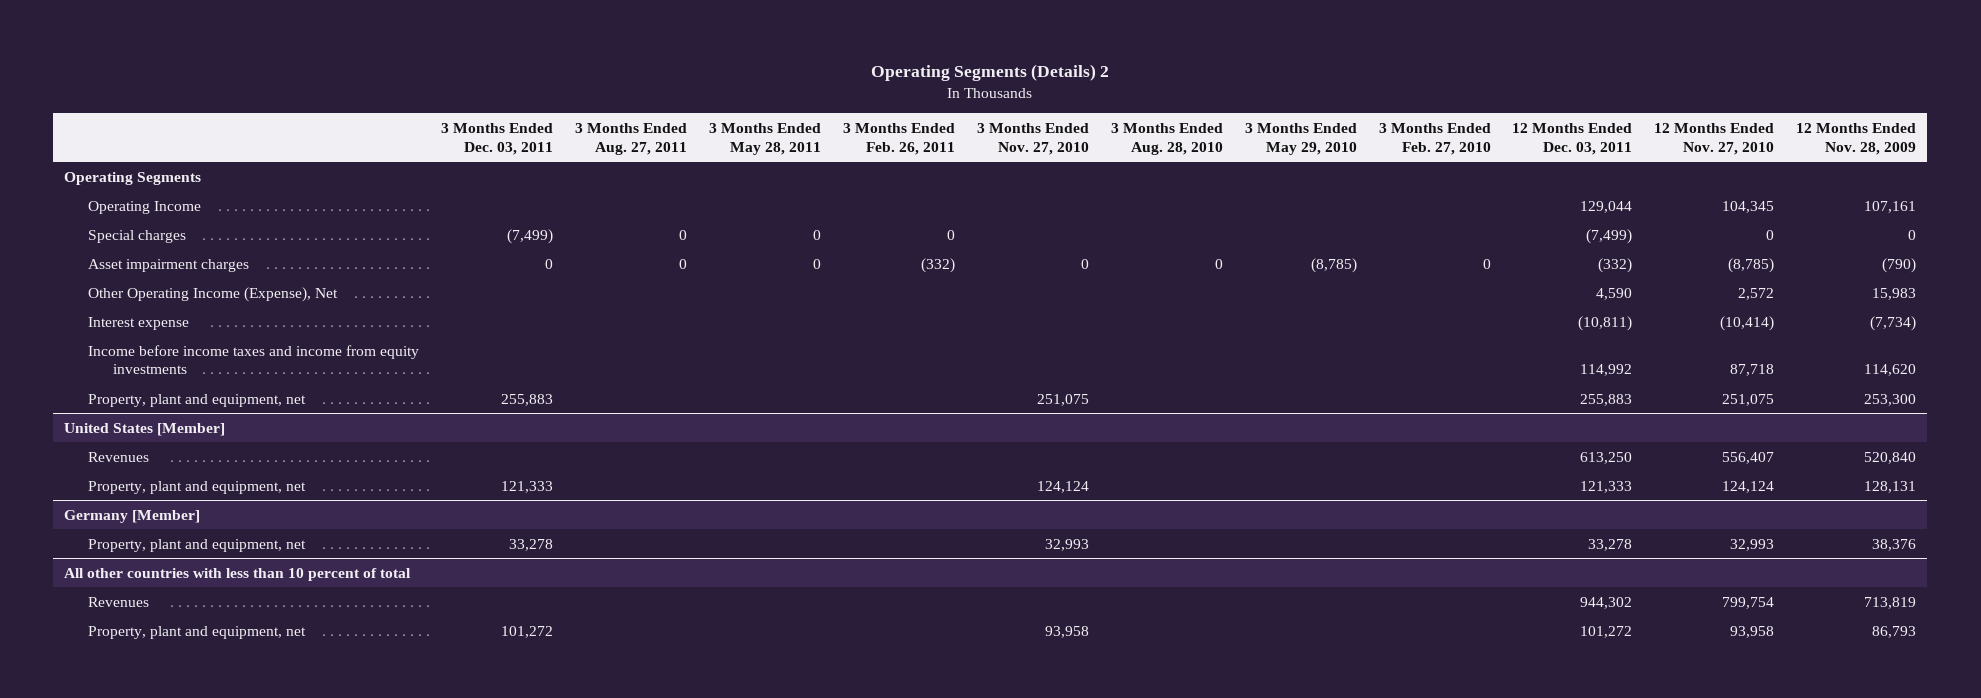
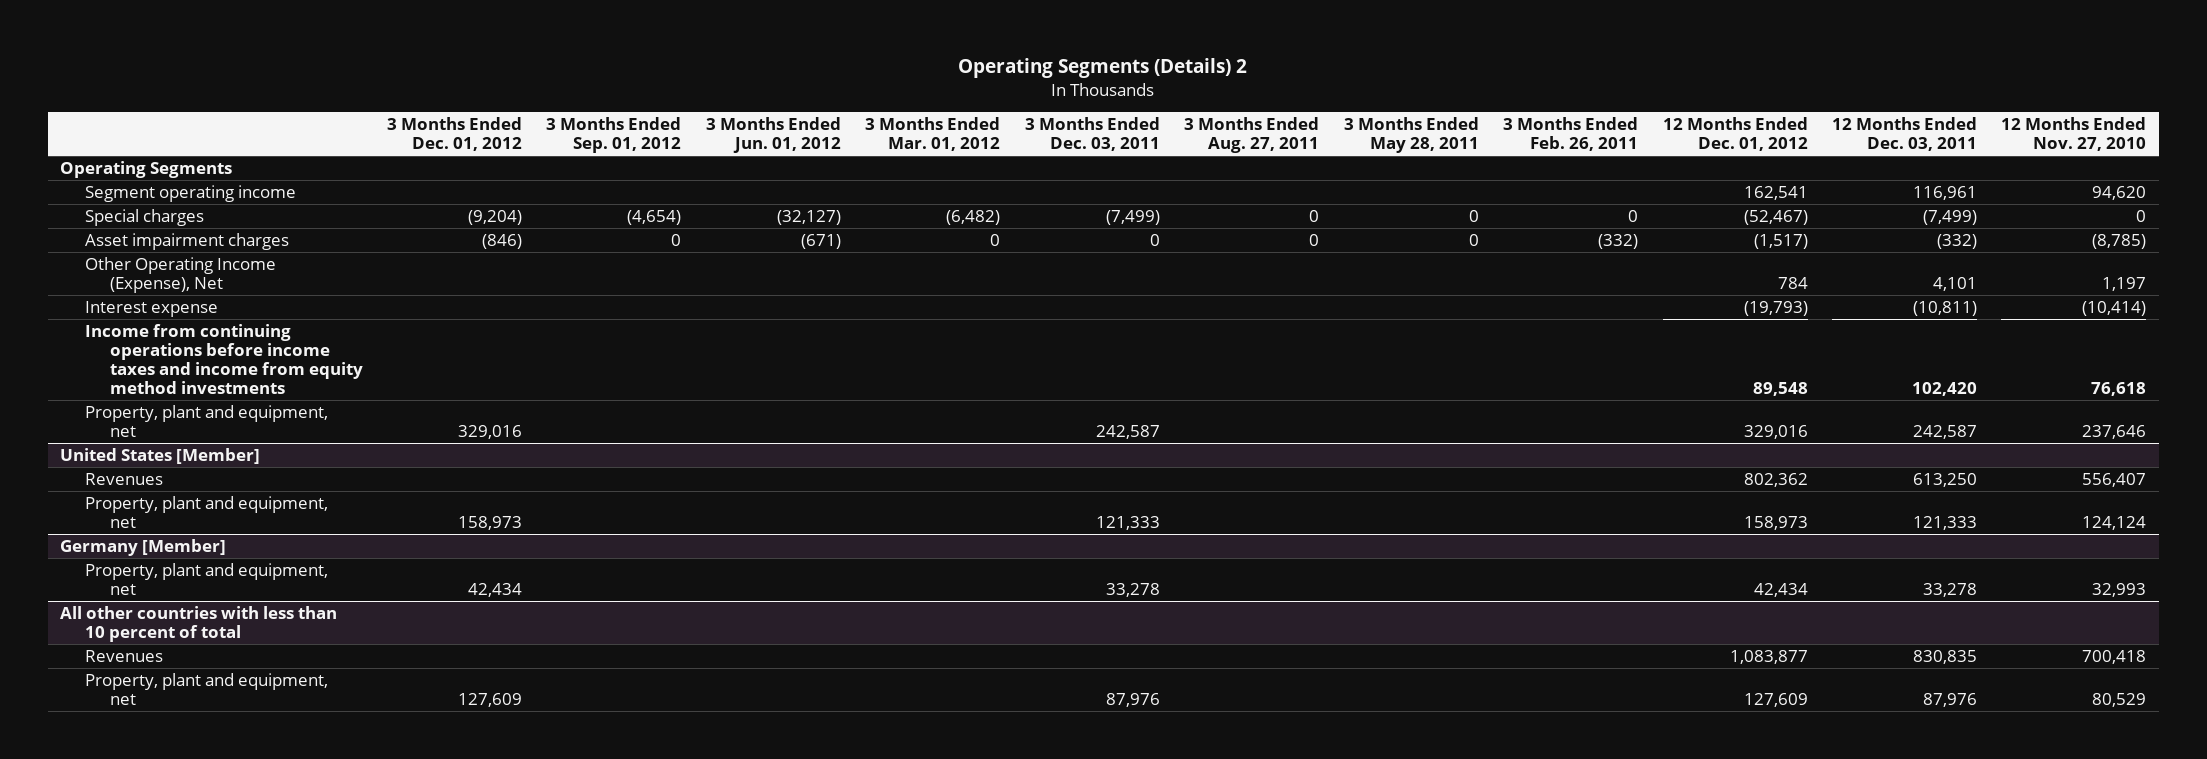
[976,123,1089,155] 3 Months Ended Nov. 27, 2010 -> none
[1110,123,1223,155] 3 Months Ended Aug. 28, 2010 -> none
[1244,123,1357,155] 3 Months Ended May 29, 2010 -> none
[1378,123,1491,155] 3 Months Ended Feb. 27, 2010 -> none
[1796,123,1917,155] 12 Months Ended Nov. 28, 2009 -> none
none -> [387,116,523,151] 3 Months Ended Dec. 01, 2012
none -> [546,116,682,153] 3 Months Ended Sep. 01, 2012
none -> [705,116,841,153] 3 Months Ended Jun. 01, 2012
none -> [865,116,1001,151] 3 Months Ended Mar. 01, 2012
none -> [1662,116,1808,151] 12 Months Ended Dec. 01, 2012
[88,200,202,214] Operating Income -> [84,184,296,202] Segment operating income
[1580,200,1633,213] 129,044 -> [1913,185,1978,200] 116,961
[1722,200,1775,213] 104,345 -> [2092,185,2147,200] 94,620
[1596,287,1633,300] 4,590 -> [1933,276,1978,291] 4,101
[1738,287,1775,300] 2,572 -> [2102,276,2147,291] 1,197
[88,344,420,375] Income before income taxes and income from equity investments -> [84,323,363,395] Income from continuing operations before income taxes and income from equity method investments
[1580,364,1633,377] 114,992 -> [1912,382,1978,397] 102,420
[1730,364,1775,377] 87,718 -> [2091,382,2147,397] 76,618
[501,393,554,406] 255,883 -> [1095,424,1160,439] 242,587
[1580,393,1633,406] 255,883 -> [1913,424,1978,439] 242,587
[1722,393,1775,406] 251,075 -> [2082,424,2147,439] 237,646
[1580,596,1633,609] 944,302 -> [1913,649,1978,664] 830,835
[1722,596,1775,609] 799,754 -> [2082,649,2147,664] 700,418
[501,625,554,638] 101,272 -> [1105,692,1160,707] 87,976
[1580,625,1633,638] 101,272 -> [1923,692,1978,707] 87,976
[1730,625,1775,638] 93,958 -> [2092,692,2147,707] 80,529

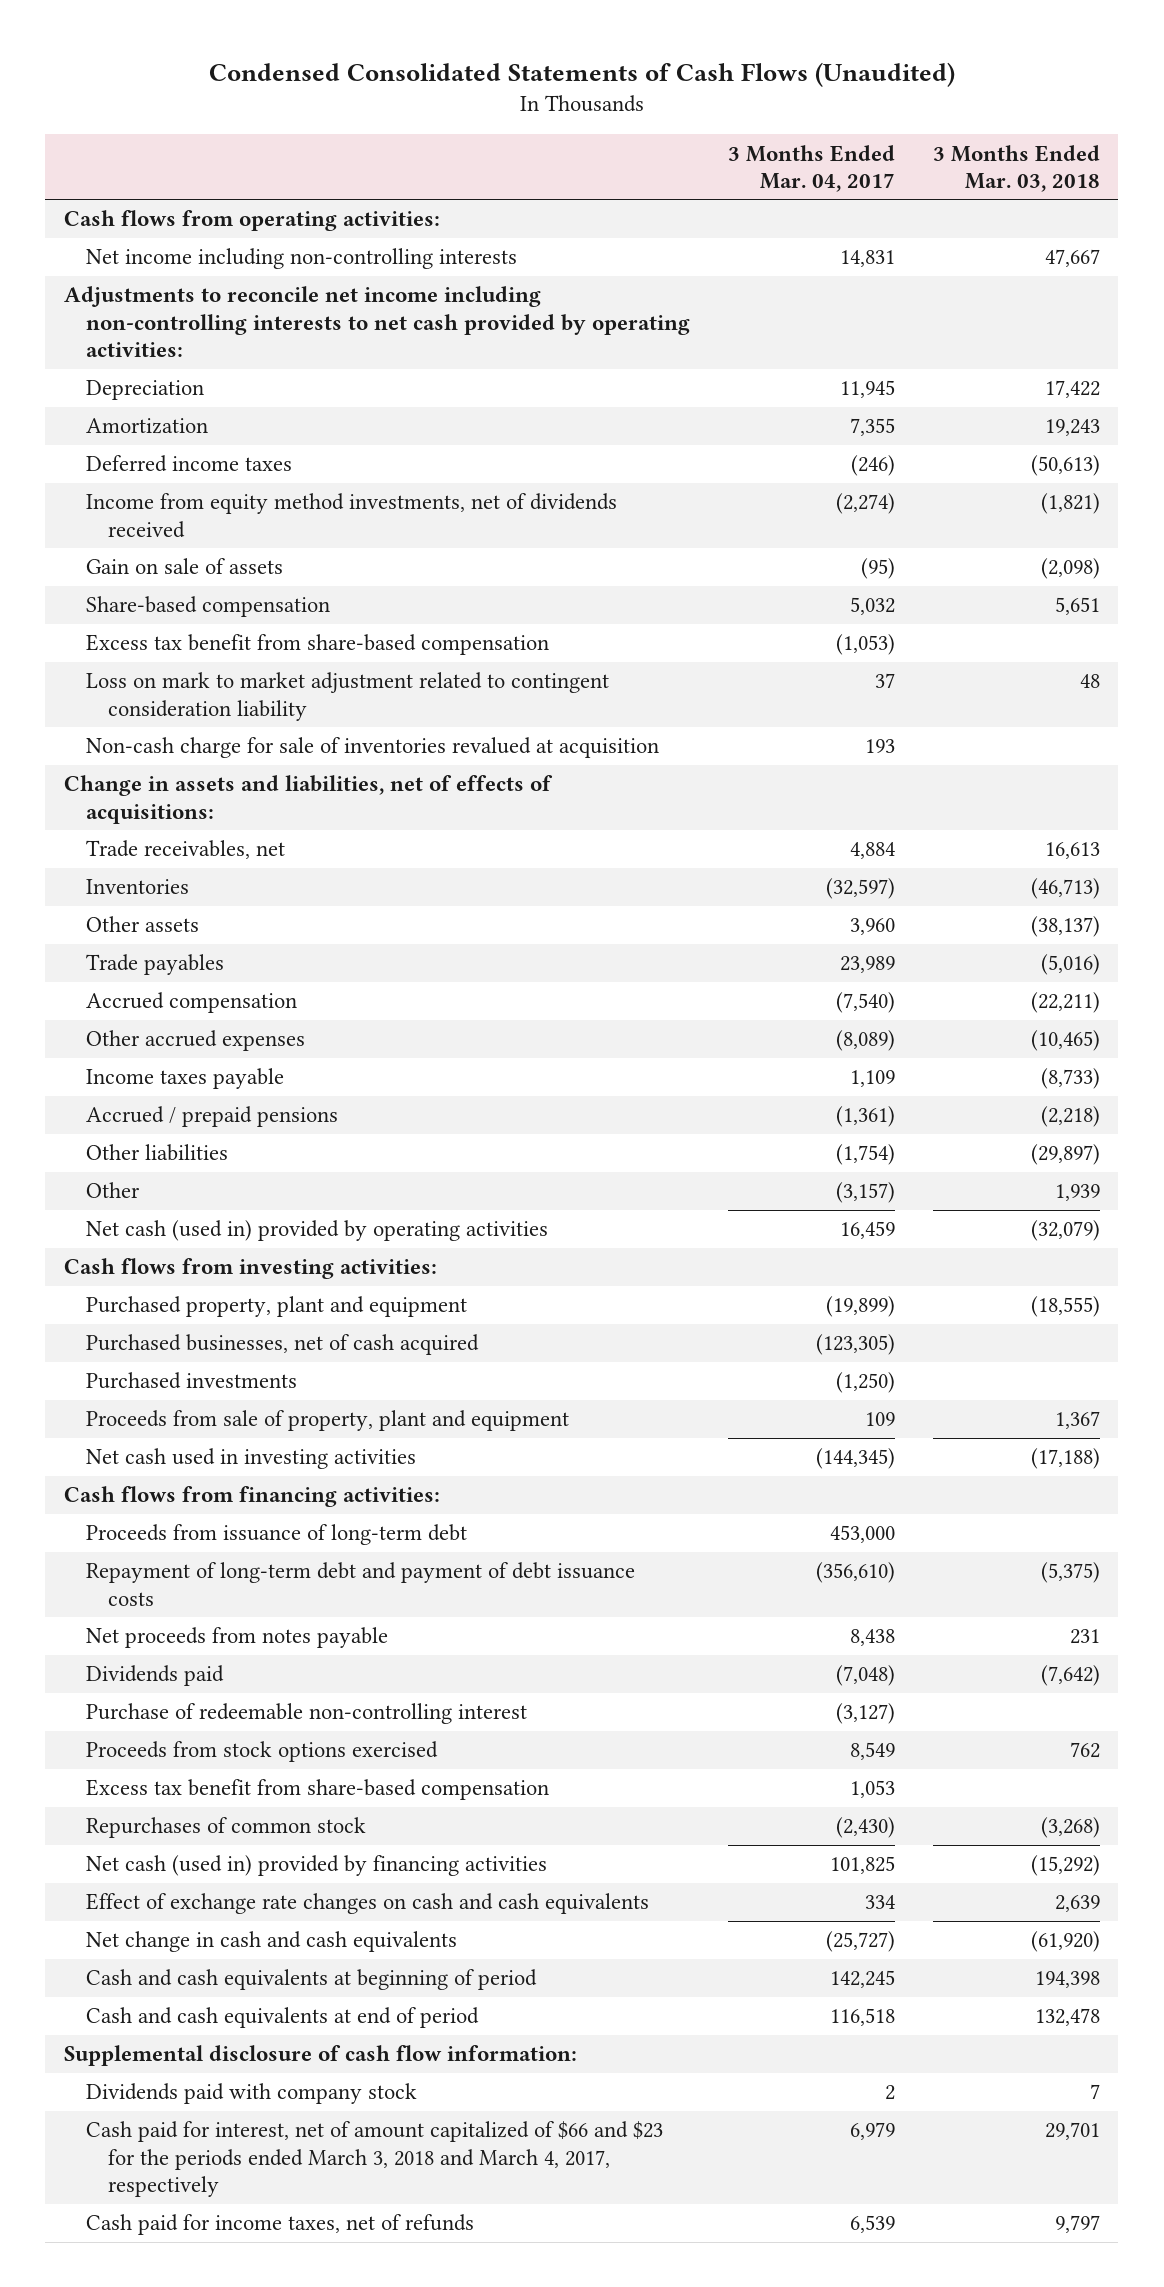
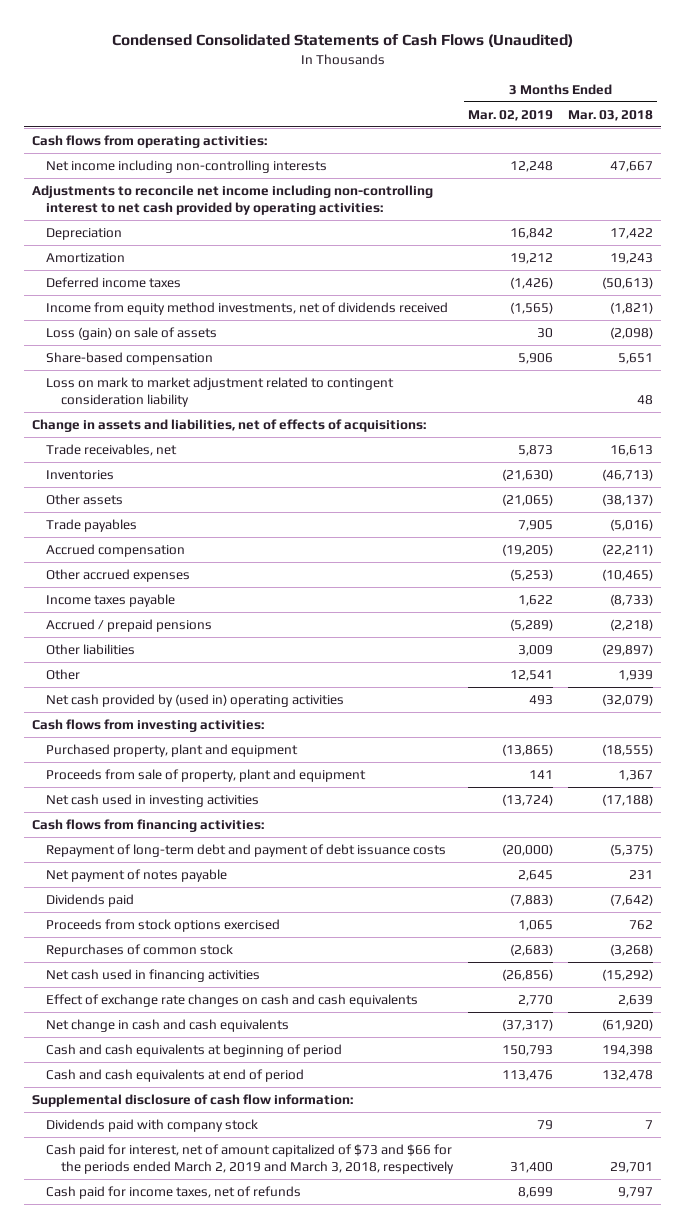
[728,144,896,192] 3 Months Ended Mar. 04, 2017 -> none
none -> [468,109,554,121] Mar. 02, 2019
[64,286,691,357] Adjustments to reconcile net income including non-controlling interests to net cash provided by operating activities: -> [31,184,433,216] Adjustments to reconcile net income including non-controlling interest to net cash provided by operating activities:
[86,558,284,575] Gain on sale of assets -> [46,326,218,340] Loss (gain) on sale of assets
[86,634,550,656] Excess tax benefit from share-based compensation -> none
[86,737,660,759] Non-cash charge for sale of inventories revalued at acquisition -> none
[86,1220,549,1242] Net cash (used in) provided by operating activities -> [46,693,345,707] Net cash provided by (used in) operating activities
[86,1334,480,1356] Purchased businesses, net of cash acquired -> none
[86,1372,298,1390] Purchased investments -> none
[86,1524,468,1546] Proceeds from issuance of long-term debt -> none
[86,1627,389,1649] Net proceeds from notes payable -> [46,868,228,882] Net payment of notes payable
[86,1703,528,1725] Purchase of redeemable non-controlling interest -> none
[86,1779,550,1801] Excess tax benefit from share-based compensation -> none
[86,1855,548,1877] Net cash (used in) provided by financing activities -> [46,968,261,982] Net cash used in financing activities
[86,2121,664,2197] Cash paid for interest, net of amount capitalized of $66 and $23 for the periods ended March 3, 2018 and March 4, 2017, respectively -> [46,1143,454,1175] Cash paid for interest, net of amount capitalized of $73 and $66 for the periods ended March 2, 2019 and March 3, 2018, respectively

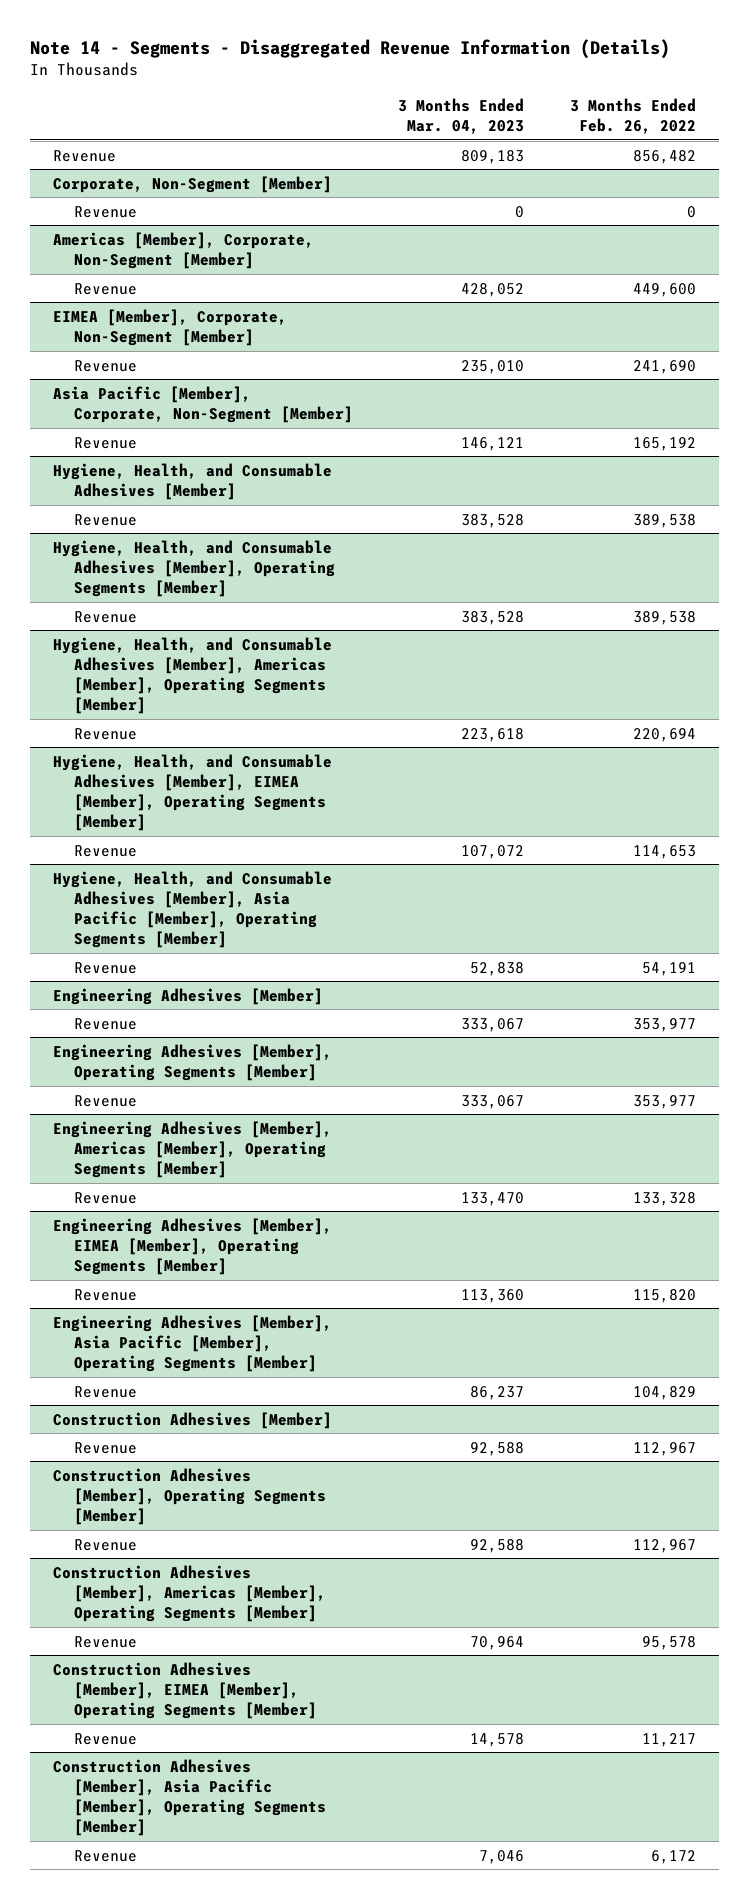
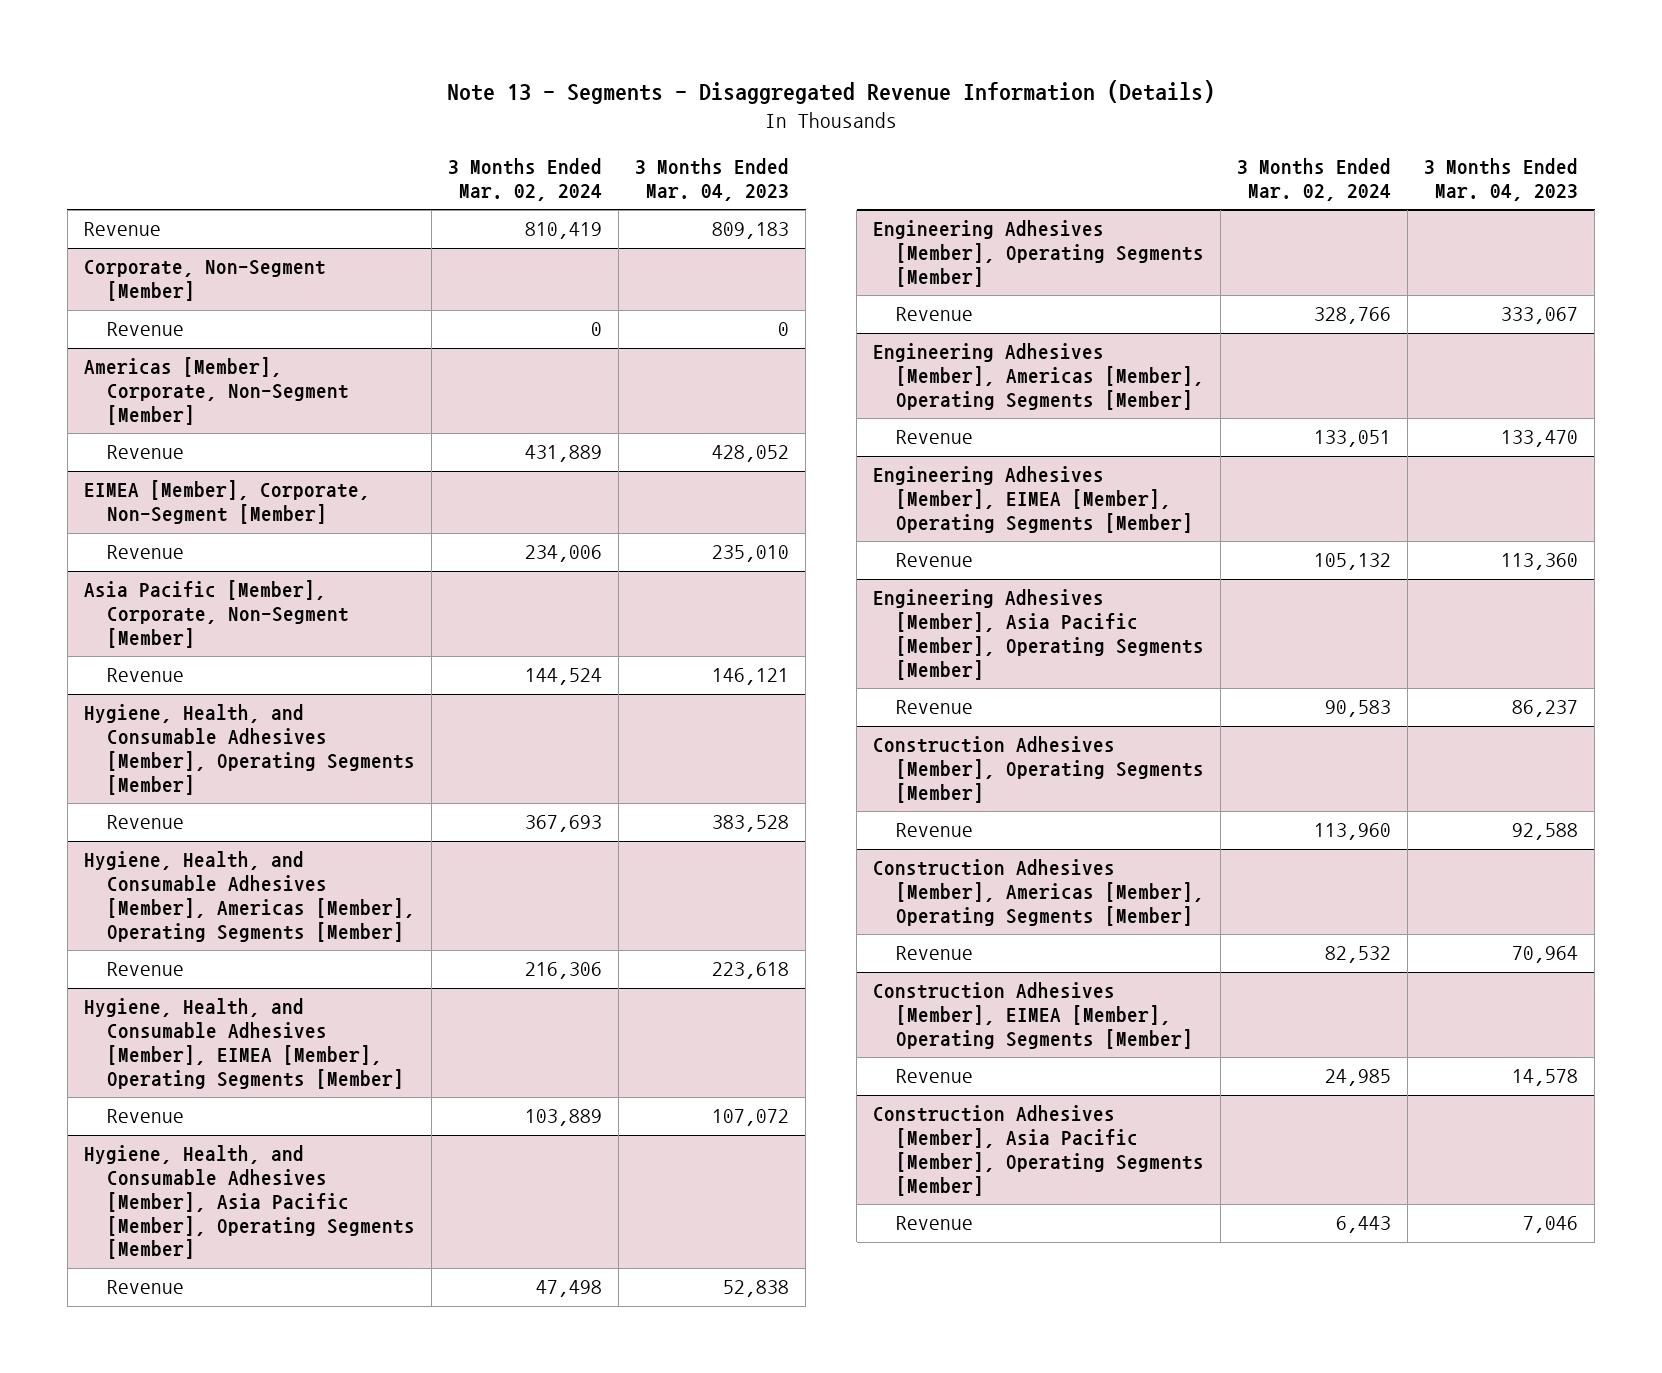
[30,39,671,60] Note 14 - Segments - Disaggregated Revenue Information (Details) -> [447,80,1216,105] Note 13 - Segments - Disaggregated Revenue Information (Details)
[570,97,697,134] 3 Months Ended Feb. 26, 2022 -> none
none -> [447,158,602,201] 3 Months Ended Mar. 02, 2024
[52,462,332,500] Hygiene, Health, and Consumable Adhesives [Member] -> none
[73,513,137,526] Revenue -> none
[52,987,323,1005] Engineering Adhesives [Member] -> none
[73,1017,137,1030] Revenue -> none
[52,1411,332,1429] Construction Adhesives [Member] -> none
[73,1441,137,1454] Revenue -> none

